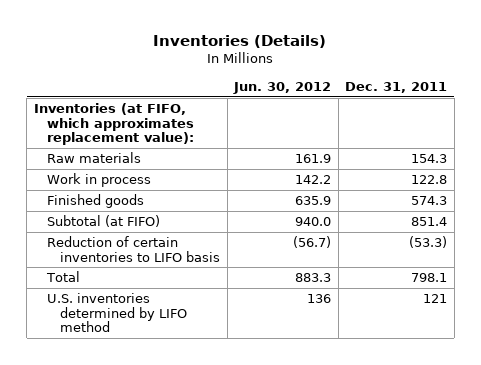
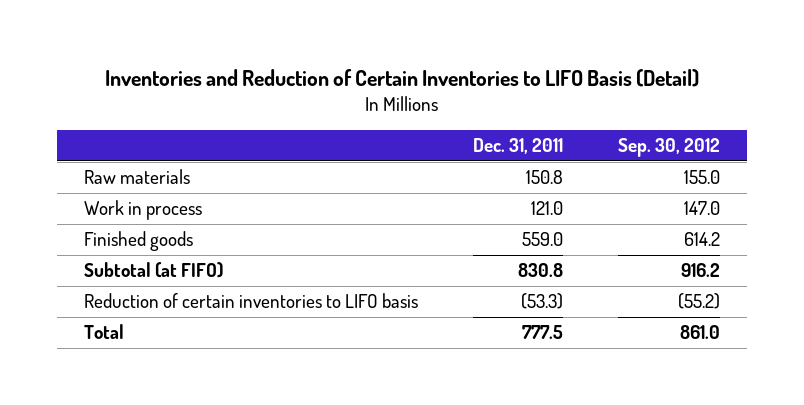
[153,35,327,49] Inventories (Details) -> [105,68,700,87] Inventories and Reduction of Certain Inventories to LIFO Basis (Detail)
[233,82,332,95] Jun. 30, 2012 -> none
none -> [617,138,720,158] Sep. 30, 2012
[33,103,195,146] Inventories (at FIFO, which approximates replacement value): -> none
[411,154,448,164] 154.3 -> [526,170,564,185] 150.8
[411,175,448,185] 122.8 -> [531,201,564,216] 121.0
[411,196,448,206] 574.3 -> [522,232,564,247] 559.0
[411,217,448,227] 851.4 -> [518,263,564,278] 830.8
[47,293,188,333] U.S. inventories determined by LIFO method -> none
[411,273,448,283] 798.1 -> [522,325,564,340] 777.5

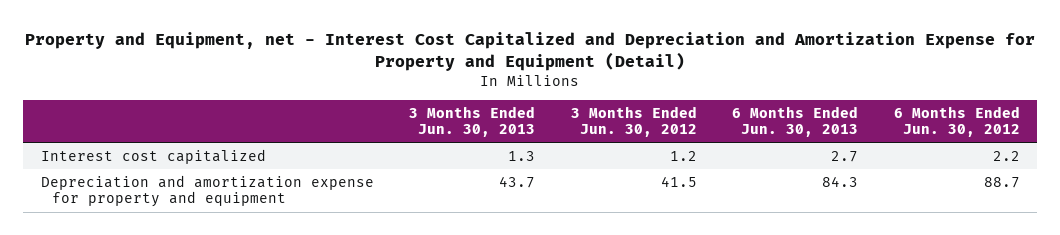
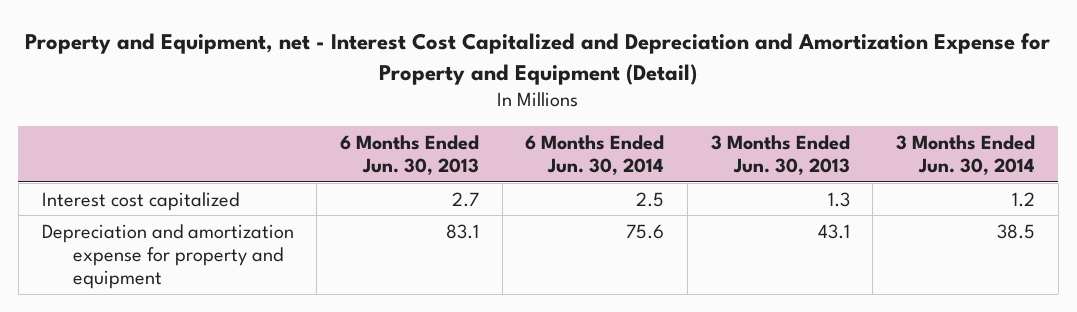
[570,105,697,138] 3 Months Ended Jun. 30, 2012 -> none
[893,105,1020,138] 6 Months Ended Jun. 30, 2012 -> none
none -> [525,134,665,176] 6 Months Ended Jun. 30, 2014
none -> [895,134,1035,176] 3 Months Ended Jun. 30, 2014
[499,176,536,189] 43.7 -> [817,223,850,239] 43.1
[822,176,859,188] 84.3 -> [445,223,479,239] 83.1

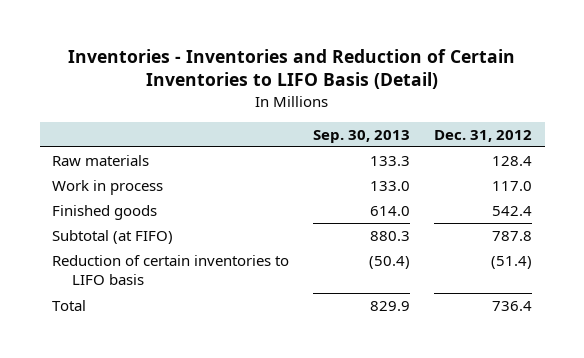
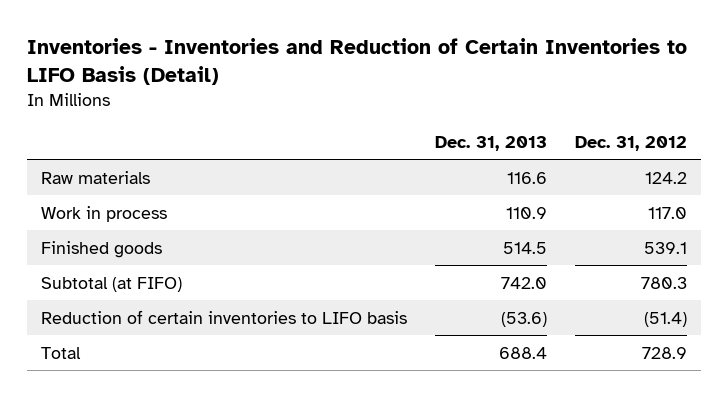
[313,129,411,143] Sep. 30, 2013 -> none
none -> [434,135,547,151] Dec. 31, 2013
[492,156,533,167] 128.4 -> [644,171,687,184] 124.2
[492,206,533,217] 542.4 -> [643,241,687,254] 539.1
[492,231,533,242] 787.8 -> [640,276,687,289] 780.3
[492,301,533,312] 736.4 -> [641,346,687,359] 728.9

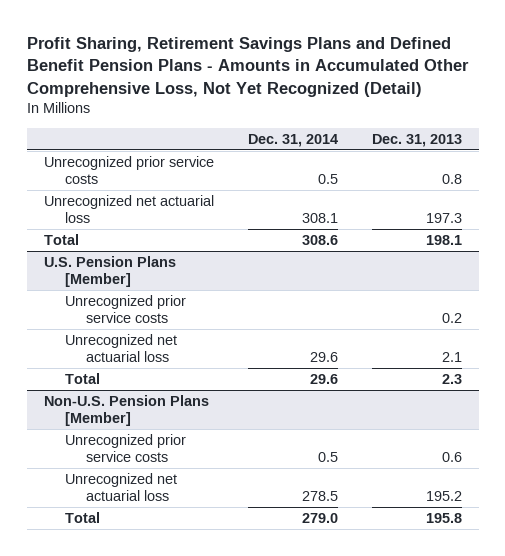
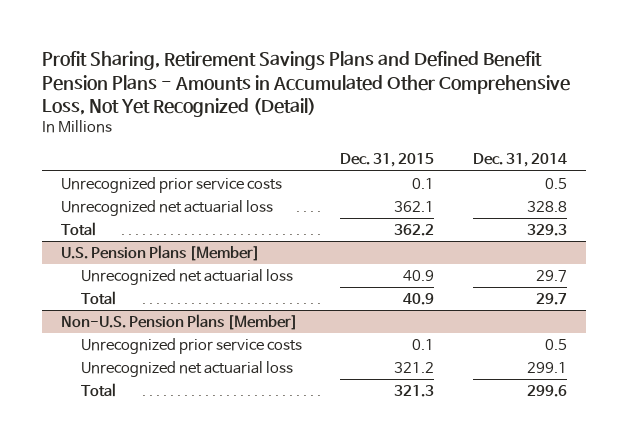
[371,133,462,147] Dec. 31, 2013 -> none
none -> [340,153,435,168] Dec. 31, 2015
[301,213,338,224] 308.1 -> [526,201,567,213] 328.8
[301,234,338,245] 308.6 -> [526,224,567,237] 329.3
[64,294,186,324] Unrecognized prior service costs -> none
[309,352,338,363] 29.6 -> [535,270,567,283] 29.7
[309,373,338,384] 29.6 -> [535,293,567,306] 29.7
[301,491,338,502] 278.5 -> [526,362,567,374] 299.1
[301,512,338,523] 279.0 -> [526,385,567,398] 299.6

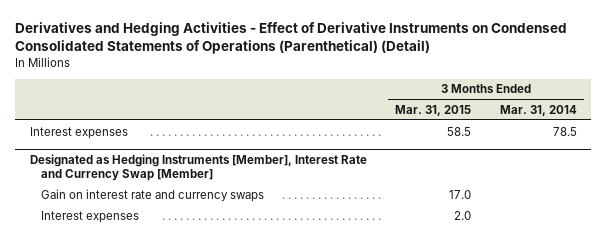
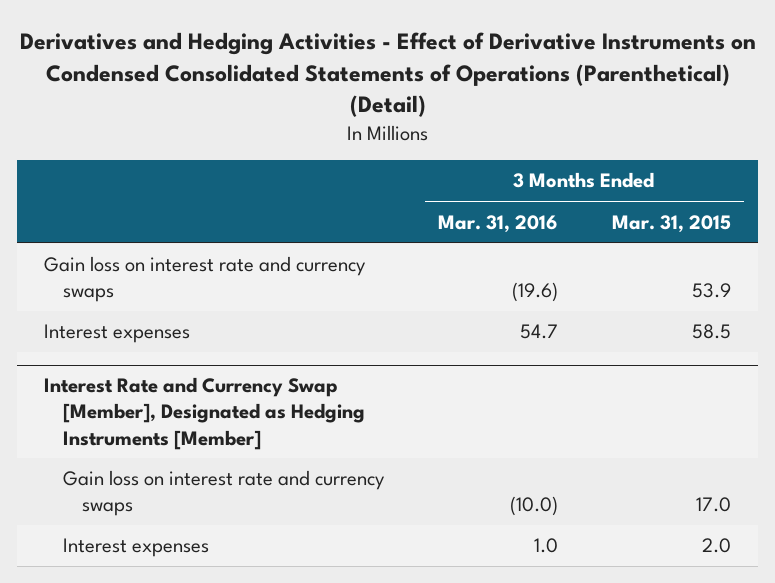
[499,104,577,116] Mar. 31, 2014 -> none
none -> [438,214,559,233] Mar. 31, 2016
none -> [44,256,367,303] Gain loss on interest rate and currency swaps
[29,153,367,182] Designated as Hedging Instruments [Member], Interest Rate and Currency Swap [Member] -> [44,377,366,450] Interest Rate and Currency Swap [Member], Designated as Hedging Instruments [Member]
[41,188,265,202] Gain on interest rate and currency swaps -> [63,470,386,517] Gain loss on interest rate and currency swaps

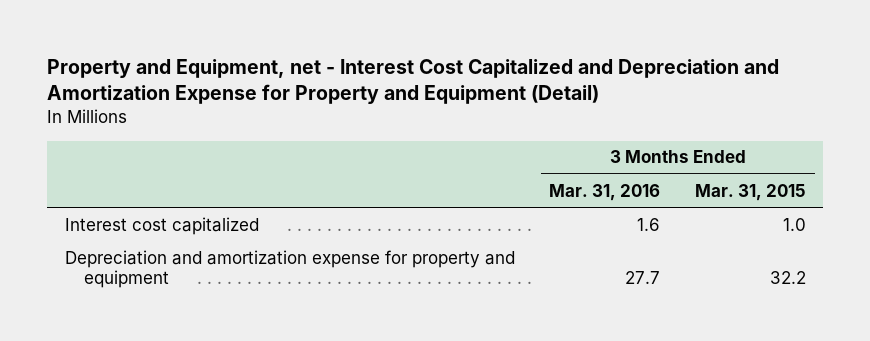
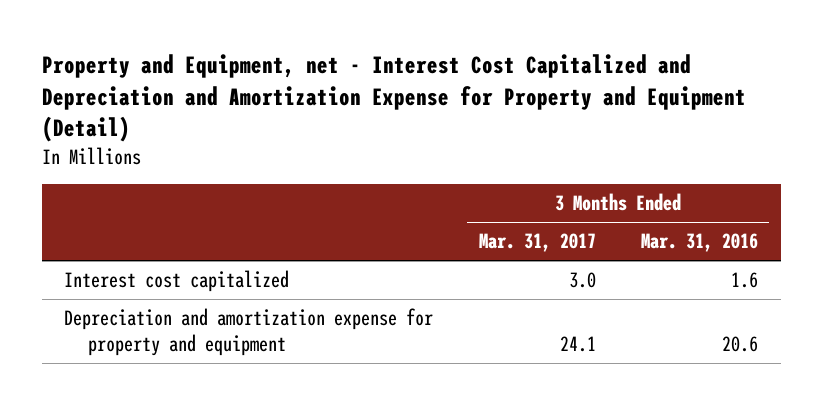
[694,183,806,201] Mar. 31, 2015 -> none
none -> [478,233,596,253] Mar. 31, 2017
[625,271,661,285] 27.7 -> [722,335,759,352] 20.6

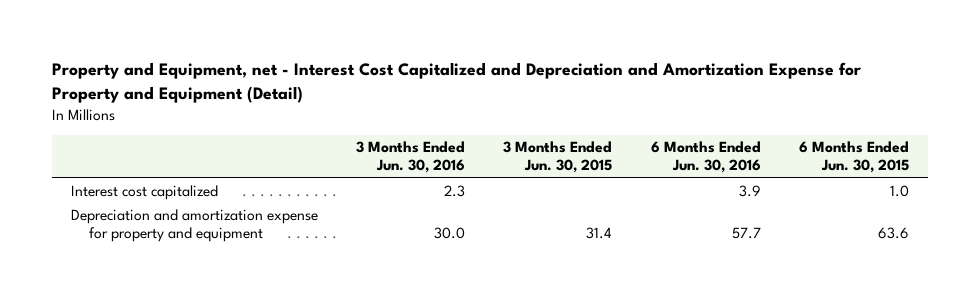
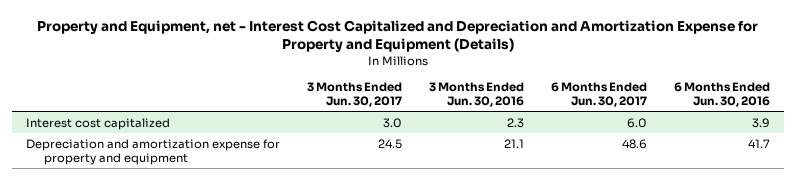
[51,62,861,104] Property and Equipment, net - Interest Cost Capitalized and Depreciation and Amortization Expense for Property and Equipment (Detail) -> [37,19,759,52] Property and Equipment, net - Interest Cost Capitalized and Depreciation and Amortization Expense for Property and Equipment (Details)
[503,141,613,174] 3 Months Ended Jun. 30, 2015 -> none
[799,141,910,174] 6 Months Ended Jun. 30, 2015 -> none
none -> [306,82,402,108] 3 Months Ended Jun. 30, 2017
none -> [551,82,648,108] 6 Months Ended Jun. 30, 2017
[434,227,466,240] 30.0 -> [504,138,525,148] 21.1
[731,227,761,240] 57.7 -> [748,138,771,148] 41.7

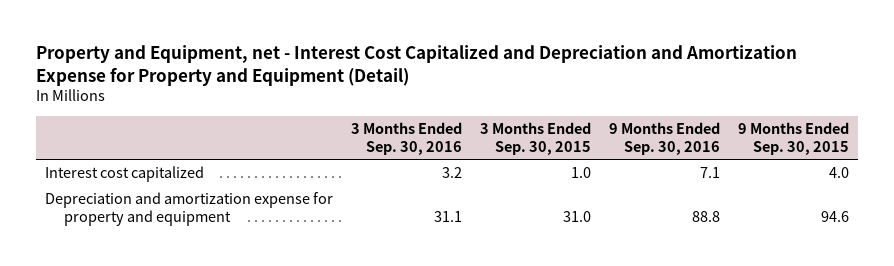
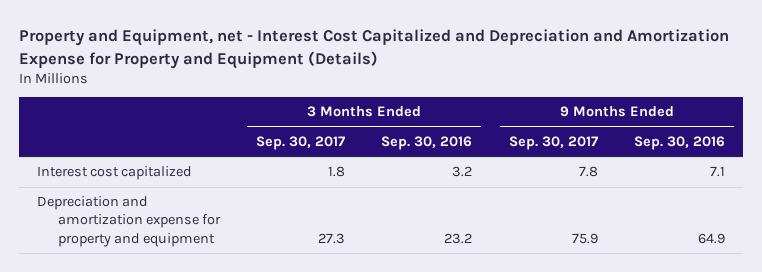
[36,44,798,86] Property and Equipment, net - Interest Cost Capitalized and Depreciation and Amortization Expense for Property and Equipment (Detail) -> [19,29,730,69] Property and Equipment, net - Interest Cost Capitalized and Depreciation and Amortization Expense for Property and Equipment (Details)
[479,122,591,155] 3 Months Ended Sep. 30, 2015 -> none
[737,122,849,155] 9 Months Ended Sep. 30, 2015 -> none
none -> [256,135,346,150] Sep. 30, 2017
none -> [508,135,598,150] Sep. 30, 2017
[433,210,462,222] 31.1 -> [444,232,473,244] 23.2
[691,210,720,222] 88.8 -> [697,232,725,244] 64.9

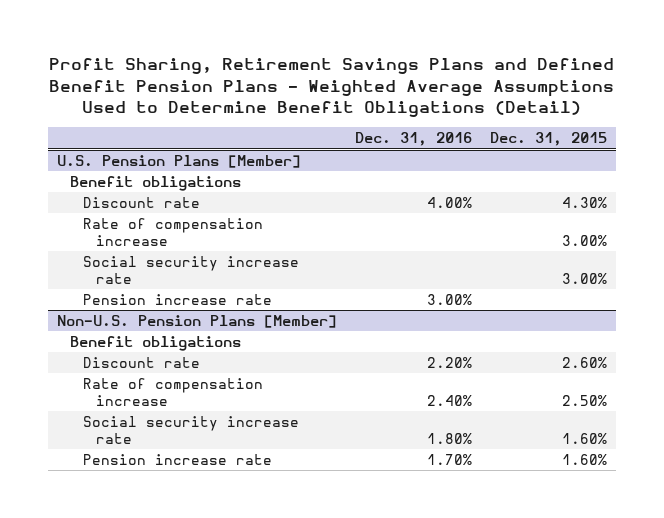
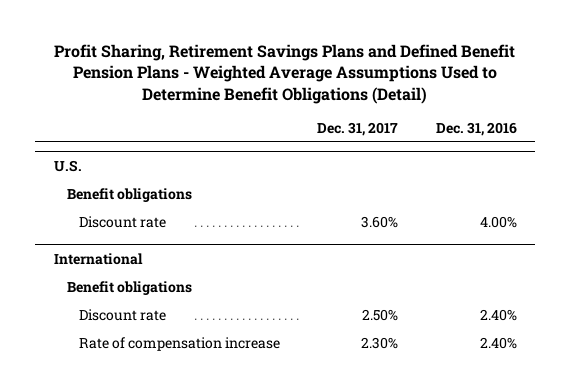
[489,132,607,147] Dec. 31, 2015 -> none
none -> [317,121,399,136] Dec. 31, 2017
[57,155,302,169] U.S. Pension Plans [Member] -> [54,159,83,172] U.S.
[83,218,264,246] Rate of compensation increase -> none
[83,256,300,284] Social security increase rate -> none
[83,294,273,306] Pension increase rate -> none
[57,315,338,329] Non-U.S. Pension Plans [Member] -> [54,252,144,265] International
[426,357,472,369] 2.20% -> [479,308,517,321] 2.40%
[83,416,300,444] Social security increase rate -> none
[83,454,273,466] Pension increase rate -> none

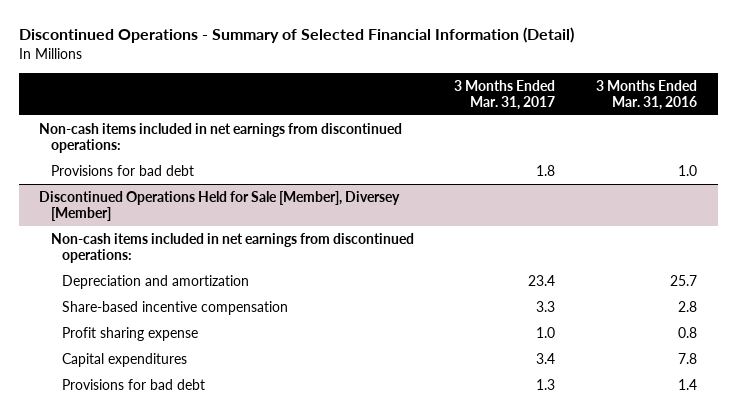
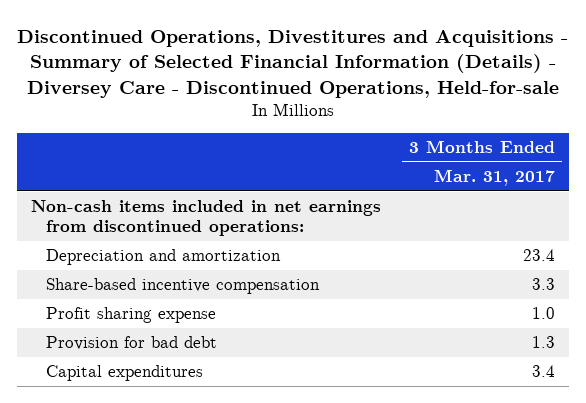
[18,27,574,44] Discontinued Operations - Summary of Selected Financial Information (Detail) -> [16,29,568,98] Discontinued Operations, Divestitures and Acquisitions - Summary of Selected Financial Information (Details) - Diversey Care - Discontinued Operations, Held-for-sale
[596,79,698,110] 3 Months Ended Mar. 31, 2016 -> none
[50,165,194,177] Provisions for bad debt -> none
[39,191,401,222] Discontinued Operations Held for Sale [Member], Diversey [Member] -> none
[50,233,414,264] Non-cash items included in net earnings from discontinued operations: -> none
none -> [46,336,218,351] Provision for bad debt
[61,379,205,391] Provisions for bad debt -> none

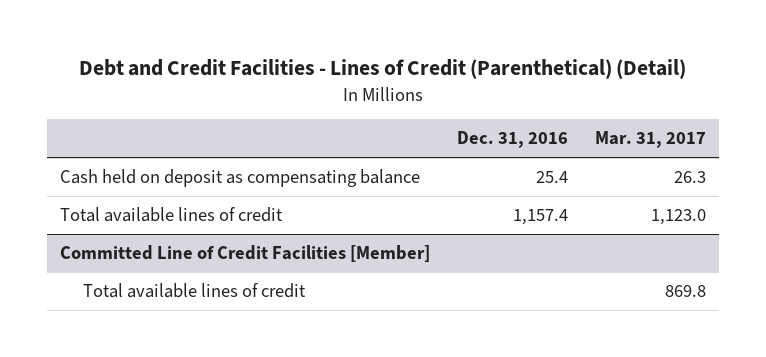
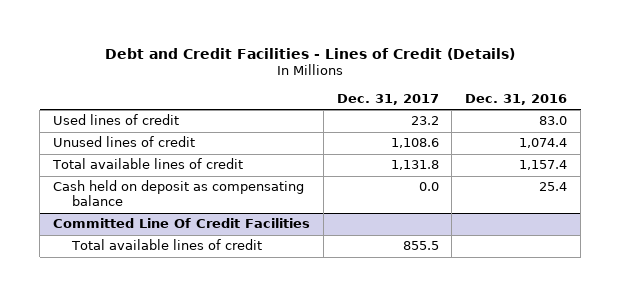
[78,59,686,80] Debt and Credit Facilities - Lines of Credit (Parenthetical) (Detail) -> [105,47,516,60] Debt and Credit Facilities - Lines of Credit (Details)
[594,131,706,149] Mar. 31, 2017 -> none
none -> [336,94,439,106] Dec. 31, 2017
none -> [52,114,179,126] Used lines of credit
none -> [52,136,195,148] Unused lines of credit
[60,169,421,188] Cash held on deposit as compensating balance -> [52,180,304,207] Cash held on deposit as compensating balance
[60,245,431,263] Committed Line of Credit Facilities [Member] -> [52,218,310,229] Committed Line Of Credit Facilities

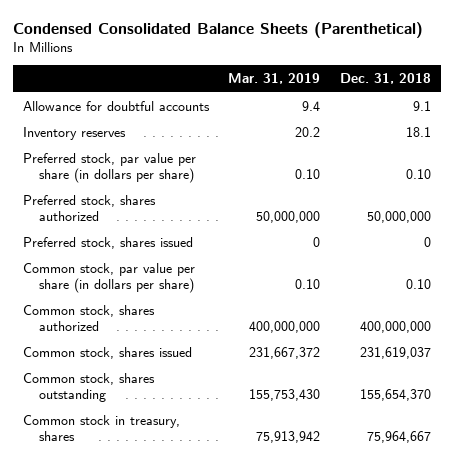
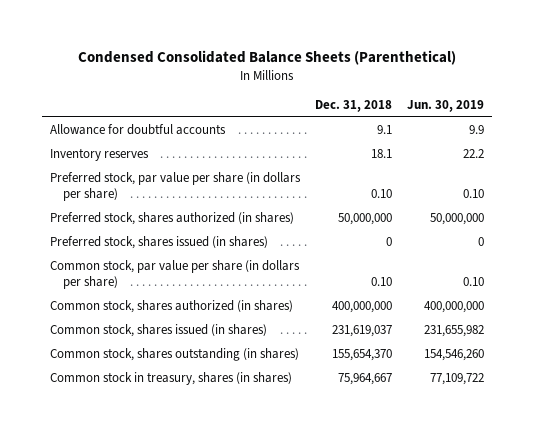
[228,73,321,85] Mar. 31, 2019 -> none
none -> [407,99,485,112] Jun. 30, 2019
[22,194,156,222] Preferred stock, shares authorized -> [49,212,294,226] Preferred stock, shares authorized (in shares)
[22,236,193,249] Preferred stock, shares issued -> [49,236,268,250] Preferred stock, shares issued (in shares)
[22,304,155,332] Common stock, shares authorized -> [49,300,293,314] Common stock, shares authorized (in shares)
[22,346,192,359] Common stock, shares issued -> [49,324,267,338] Common stock, shares issued (in shares)
[22,372,155,403] Common stock, shares outstanding -> [49,348,299,362] Common stock, shares outstanding (in shares)
[22,414,180,442] Common stock in treasury, shares -> [49,372,292,386] Common stock in treasury, shares (in shares)

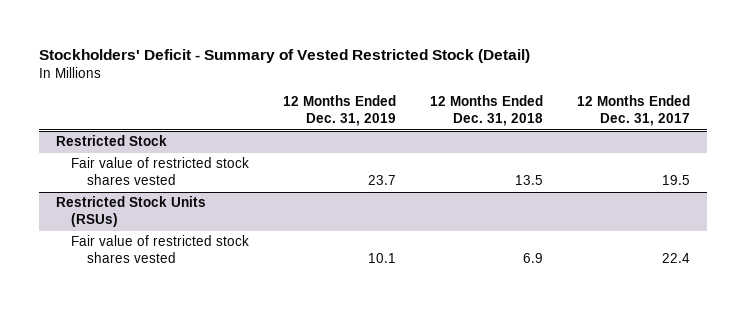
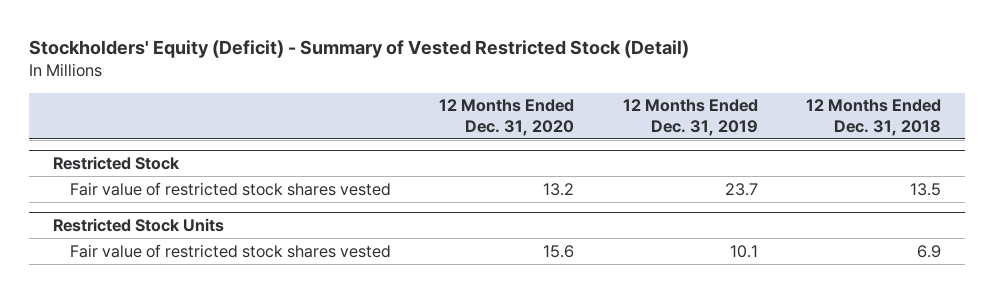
[39,48,531,63] Stockholders' Deficit - Summary of Vested Restricted Stock (Detail) -> [29,40,690,59] Stockholders' Equity (Deficit) - Summary of Vested Restricted Stock (Detail)
[577,95,691,127] 12 Months Ended Dec. 31, 2017 -> none
none -> [439,99,575,136] 12 Months Ended Dec. 31, 2020
[55,196,206,228] Restricted Stock Units (RSUs) -> [53,217,225,232] Restricted Stock Units

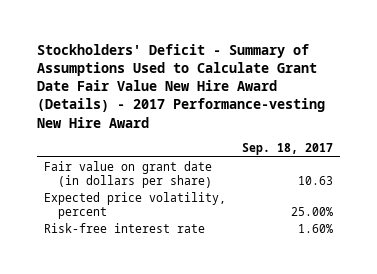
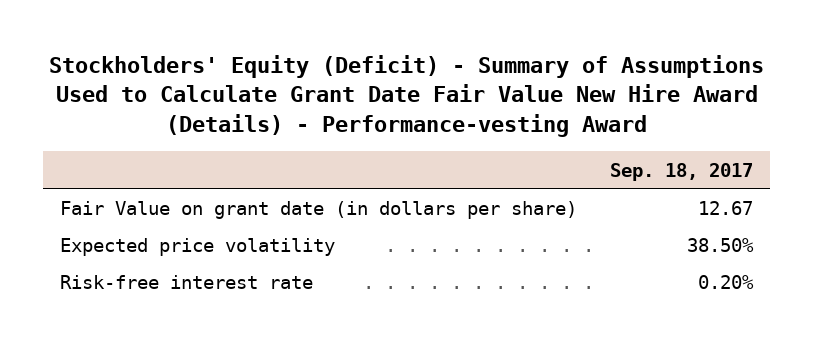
[36,43,325,128] Stockholders' Deficit - Summary of Assumptions Used to Calculate Grant Date Fair Value New Hire Award (Details) - 2017 Performance-vesting New Hire Award -> [48,54,764,138] Stockholders' Equity (Deficit) - Summary of Assumptions Used to Calculate Grant Date Fair Value New Hire Award (Details) - Performance-vesting Award
[44,160,213,188] Fair value on grant date (in dollars per share) -> [59,200,577,219] Fair Value on grant date (in dollars per share)
[297,175,333,185] 10.63 -> [698,200,754,215] 12.67
[44,191,227,219] Expected price volatility, percent -> [59,237,335,256] Expected price volatility
[290,206,333,216] 25.00% -> [687,237,755,252] 38.50%
[297,223,333,233] 1.60% -> [698,274,755,289] 0.20%

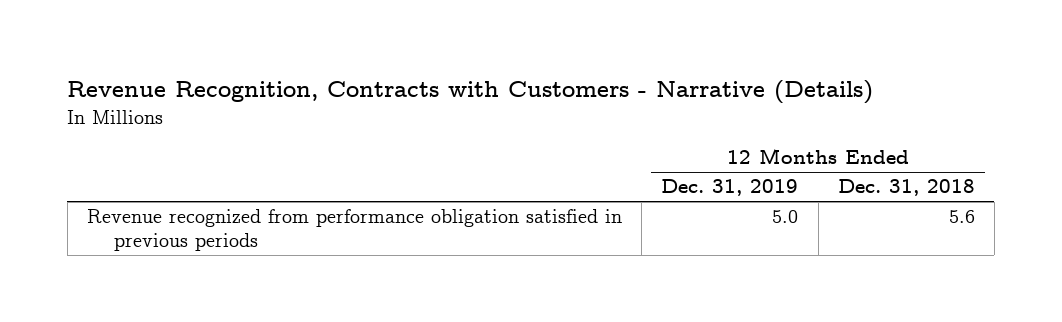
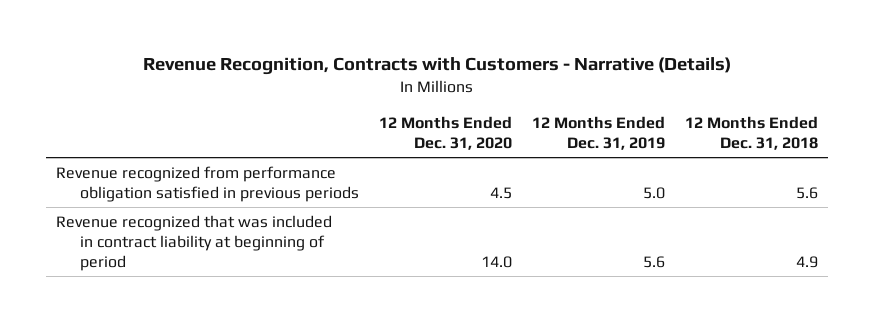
none -> [378,115,512,150] 12 Months Ended Dec. 31, 2020
none -> [55,214,332,271] Revenue recognized that was included in contract liability at beginning of period

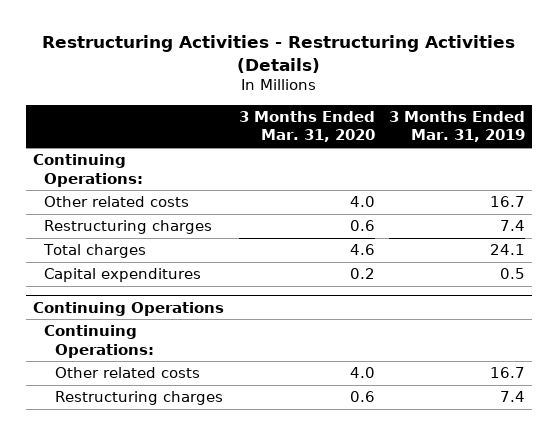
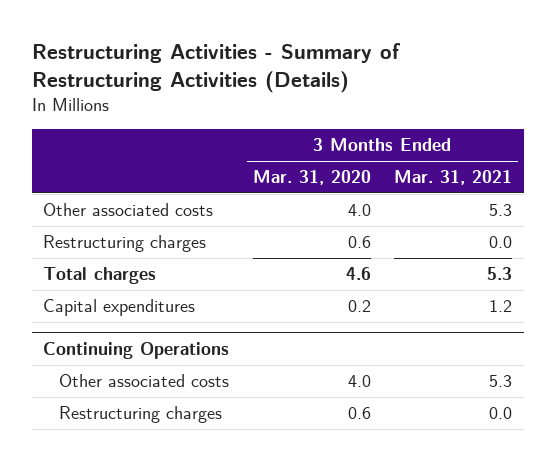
[42,35,516,73] Restructuring Activities - Restructuring Activities (Details) -> [31,43,400,94] Restructuring Activities - Summary of Restructuring Activities (Details)
[389,110,526,143] 3 Months Ended Mar. 31, 2019 -> none
none -> [394,170,513,186] Mar. 31, 2021
[33,154,144,187] Continuing Operations: -> none
[44,196,190,208] Other related costs -> [43,203,214,217] Other associated costs
[44,325,154,358] Continuing Operations: -> none
[54,367,200,379] Other related costs -> [59,374,230,388] Other associated costs

